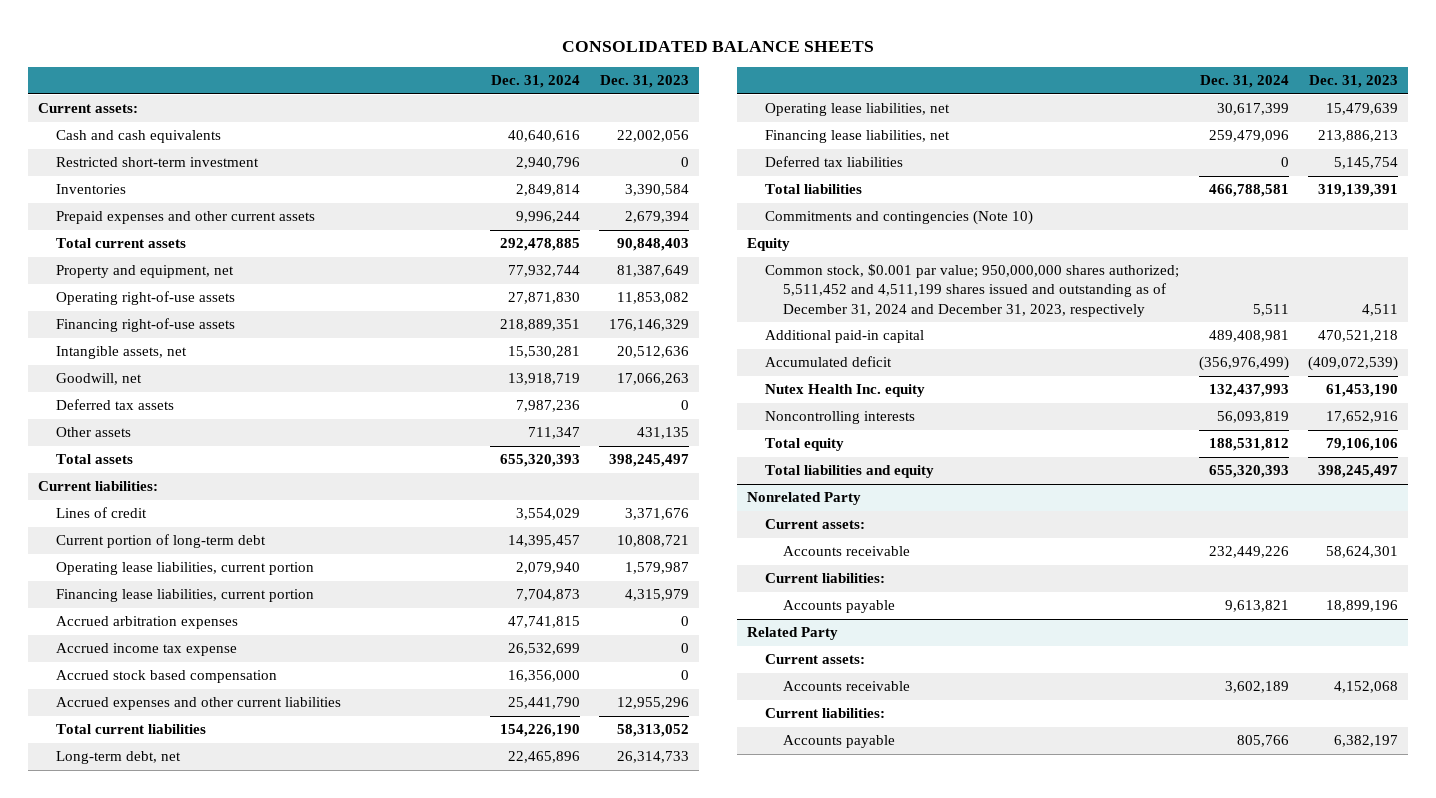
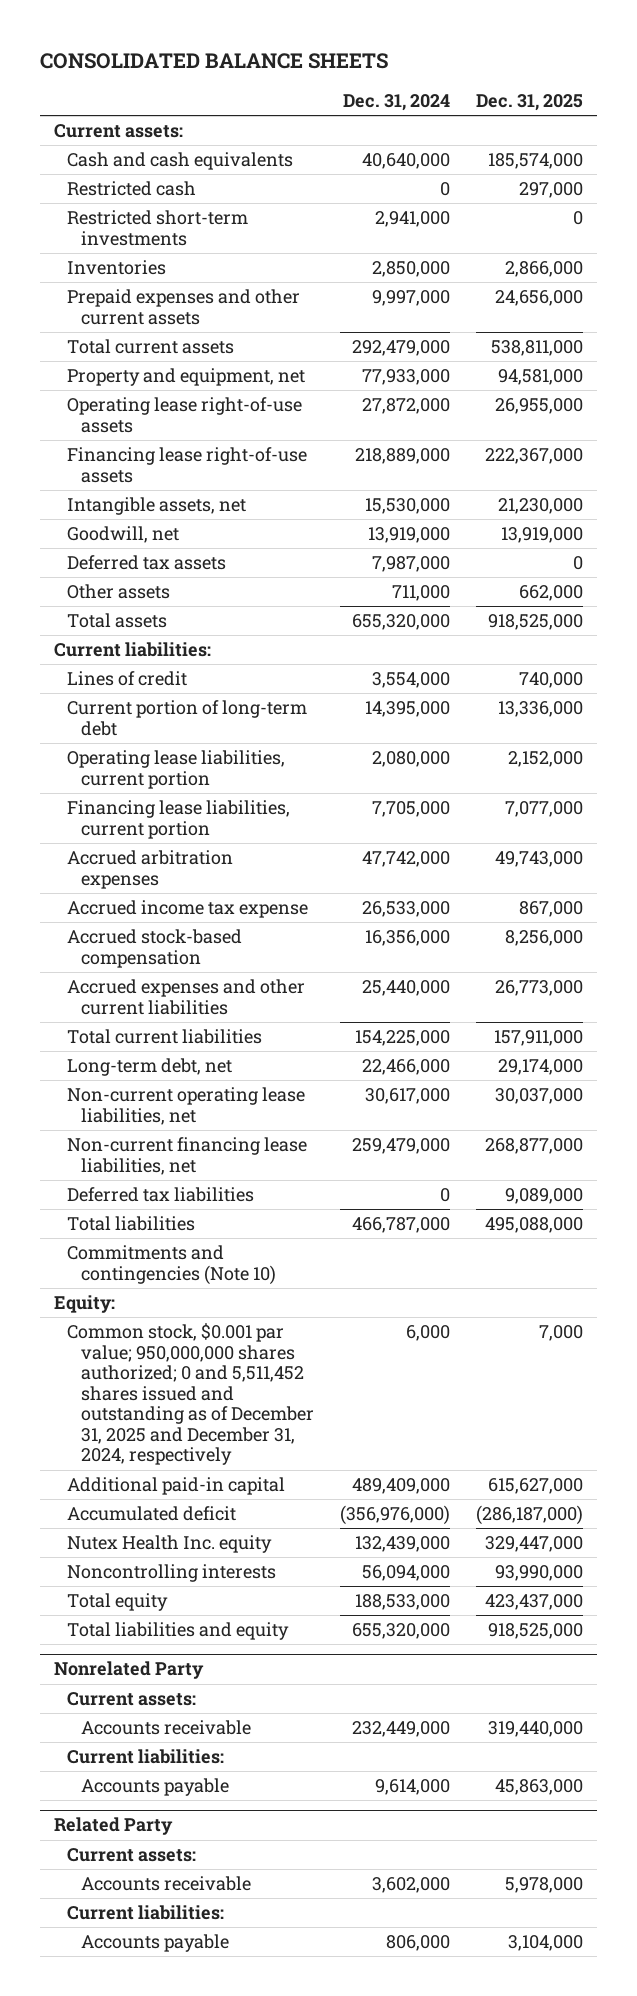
[600,75,690,89] Dec. 31, 2023 -> none
none -> [476,94,584,112] Dec. 31, 2025
[507,130,580,143] 40,640,616 -> [362,153,451,170] 40,640,000
none -> [67,181,197,197] Restricted cash
[55,157,259,168] Restricted short-term investment -> [67,210,249,246] Restricted short-term investments
[515,157,580,170] 2,940,796 -> [375,211,451,228] 2,941,000
[515,184,580,197] 2,849,814 -> [372,261,451,278] 2,850,000
[515,211,580,224] 9,996,244 -> [372,290,451,307] 9,997,000
[499,238,580,252] 292,478,885 -> [352,340,451,357] 292,479,000
[507,265,580,278] 77,932,744 -> [362,369,451,386] 77,933,000
[55,291,235,306] Operating right-of-use assets -> [67,397,303,433] Operating lease right-of-use assets
[507,292,580,305] 27,871,830 -> [362,398,451,415] 27,872,000
[55,318,235,333] Financing right-of-use assets -> [67,447,308,483] Financing lease right-of-use assets
[499,319,580,332] 218,889,351 -> [355,448,451,465] 218,889,000
[507,346,580,359] 15,530,281 -> [365,498,451,515] 15,530,000
[507,373,580,386] 13,918,719 -> [368,527,451,544] 13,919,000
[515,400,580,413] 7,987,236 -> [372,556,451,573] 7,987,000
[527,427,580,440] 711,347 -> [392,585,451,602] 711,000
[499,454,580,468] 655,320,393 -> [352,614,451,631] 655,320,000
[515,508,580,521] 3,554,029 -> [372,672,451,689] 3,554,000
[507,535,580,548] 14,395,457 -> [365,701,451,718] 14,395,000
[515,562,580,575] 2,079,940 -> [372,751,451,768] 2,080,000
[515,589,580,602] 7,704,873 -> [372,801,451,818] 7,705,000
[507,616,580,629] 47,741,815 -> [362,851,451,868] 47,742,000
[507,643,580,656] 26,532,699 -> [362,901,451,918] 26,533,000
[55,670,277,684] Accrued stock based compensation -> [67,929,243,968] Accrued stock-based compensation
[507,697,580,710] 25,441,790 -> [362,980,451,997] 25,440,000
[499,724,580,738] 154,226,190 -> [355,1030,451,1047] 154,225,000
[507,751,580,764] 22,465,896 -> [362,1059,451,1076] 22,466,000
[765,103,951,117] Operating lease liabilities, net -> [67,1087,306,1125] Non-current operating lease liabilities, net
[1216,103,1289,116] 30,617,399 -> [365,1088,451,1105] 30,617,000
[765,130,951,144] Financing lease liabilities, net -> [67,1137,308,1175] Non-current financing lease liabilities, net
[1208,130,1289,143] 259,479,096 -> [352,1138,451,1155] 259,479,000
[1208,184,1289,198] 466,788,581 -> [352,1217,451,1234] 466,787,000
[747,238,791,252] Equity -> [53,1295,115,1314] Equity:
[765,264,1180,317] Common stock, $0.001 par value; 950,000,000 shares authorized; 5,511,452 and 4,511,199 shares issued and outstanding as of December 31, 2024 and December 31, 2023, respectively -> [67,1323,315,1466] Common stock, $0.001 par value; 950,000,000 shares authorized; 0 and 5,511,452 shares issued and outstanding as of December 31, 2025 and December 31, 2024, respectively
[1252,303,1289,316] 5,511 -> [406,1325,451,1342] 6,000
[1208,330,1289,343] 489,408,981 -> [352,1478,451,1495] 489,409,000
[1198,356,1289,372] (356,976,499) -> [340,1505,451,1526] (356,976,000)
[1208,384,1289,398] 132,437,993 -> [355,1536,451,1553] 132,439,000
[1216,411,1289,424] 56,093,819 -> [362,1565,451,1582] 56,094,000
[1208,438,1289,452] 188,531,812 -> [355,1594,451,1611] 188,533,000
[1208,465,1289,479] 655,320,393 -> [352,1623,451,1640] 655,320,000
[1208,546,1289,559] 232,449,226 -> [352,1721,451,1738] 232,449,000
[1224,600,1289,613] 9,613,821 -> [375,1779,451,1796] 9,614,000
[1224,681,1289,694] 3,602,189 -> [372,1877,451,1894] 3,602,000
[1236,735,1289,748] 805,766 -> [386,1935,451,1952] 806,000

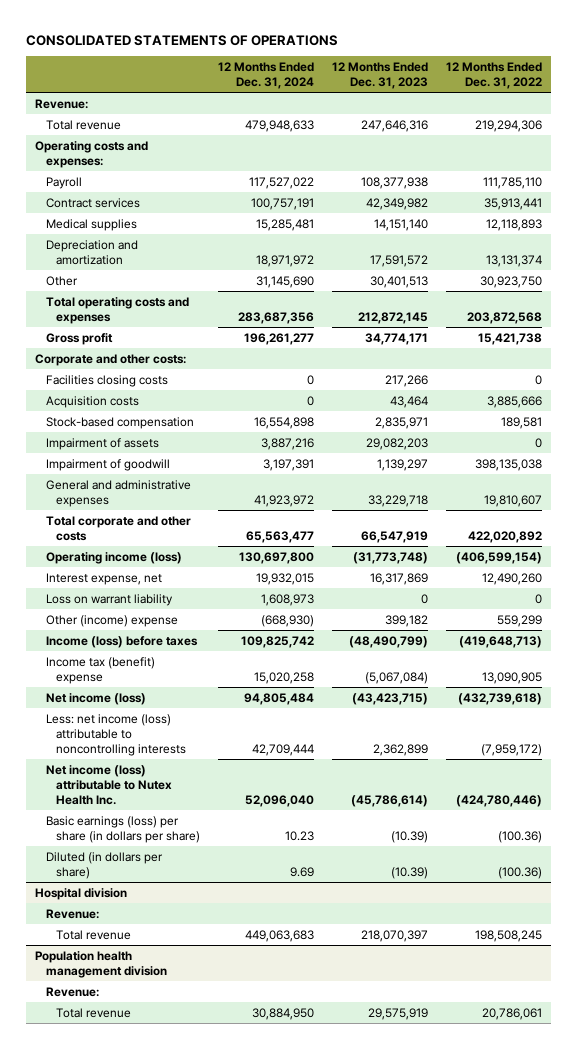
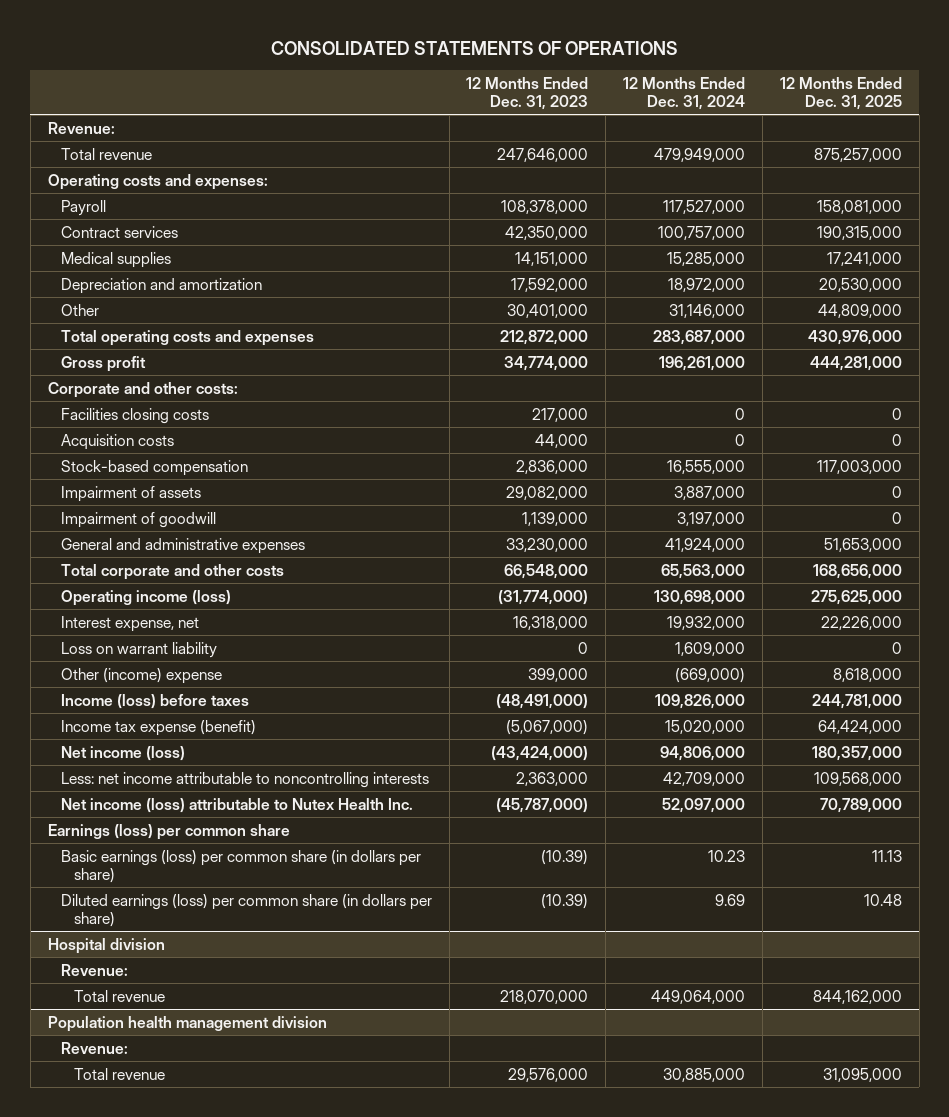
[445,61,542,89] 12 Months Ended Dec. 31, 2022 -> none
none -> [779,76,902,110] 12 Months Ended Dec. 31, 2025
[245,119,315,132] 479,948,633 -> [654,147,746,162] 479,949,000
[361,119,429,132] 247,646,316 -> [497,147,589,162] 247,646,000
[249,176,315,189] 117,527,022 -> [663,199,746,214] 117,527,000
[361,176,429,189] 108,377,938 -> [501,199,589,214] 108,378,000
[251,197,315,210] 100,757,191 -> [658,225,746,240] 100,757,000
[366,197,429,210] 42,349,982 -> [505,225,589,240] 42,350,000
[256,218,315,231] 15,285,481 -> [667,251,746,266] 15,285,000
[374,218,429,231] 14,151,140 -> [515,251,589,266] 14,151,000
[256,254,315,267] 18,971,972 -> [668,277,746,292] 18,972,000
[370,254,429,267] 17,591,572 -> [511,277,589,292] 17,592,000
[256,275,315,288] 31,145,690 -> [669,303,746,318] 31,146,000
[370,275,429,288] 30,401,513 -> [507,303,589,318] 30,401,000
[238,311,315,324] 283,687,356 -> [653,329,746,345] 283,687,000
[358,311,429,324] 212,872,145 -> [500,329,589,345] 212,872,000
[244,332,315,345] 196,261,277 -> [659,355,746,371] 196,261,000
[365,332,429,345] 34,774,171 -> [504,355,589,371] 34,774,000
[385,374,429,387] 217,266 -> [532,407,589,422] 217,000
[390,395,429,408] 43,464 -> [535,433,589,448] 44,000
[254,416,315,429] 16,554,898 -> [667,459,746,474] 16,555,000
[375,416,429,429] 2,835,971 -> [516,459,589,474] 2,836,000
[261,437,315,450] 3,887,216 -> [674,485,746,500] 3,887,000
[366,437,429,450] 29,082,203 -> [506,485,589,500] 29,082,000
[263,458,315,471] 3,197,391 -> [677,511,746,526] 3,197,000
[377,458,429,471] 1,139,297 -> [522,511,589,526] 1,139,000
[254,494,315,507] 41,923,972 -> [665,537,746,552] 41,924,000
[368,494,429,507] 33,229,718 -> [506,537,589,552] 33,230,000
[246,530,315,543] 65,563,477 -> [661,563,746,579] 65,563,000
[361,530,429,543] 66,547,919 -> [504,563,589,579] 66,548,000
[239,551,315,564] 130,697,800 -> [654,589,746,605] 130,698,000
[353,551,429,564] (31,773,748) -> [498,589,589,605] (31,774,000)
[256,572,315,585] 19,932,015 -> [667,615,746,630] 19,932,000
[370,572,429,585] 16,317,869 -> [513,615,589,630] 16,318,000
[261,593,315,606] 1,608,973 -> [675,641,746,656] 1,609,000
[261,614,315,627] (668,930) -> [675,667,746,683] (669,000)
[385,614,429,627] 399,182 -> [528,667,589,682] 399,000
[241,635,315,648] 109,825,742 -> [655,693,746,709] 109,826,000
[349,635,429,648] (48,490,799) -> [496,693,589,709] (48,491,000)
[45,656,155,684] Income tax (benefit) expense -> [60,719,256,736] Income tax expense (benefit)
[254,671,315,684] 15,020,258 -> [665,719,746,734] 15,020,000
[365,671,429,684] (5,067,084) -> [506,719,589,735] (5,067,000)
[244,692,315,705] 94,805,484 -> [660,745,746,761] 94,806,000
[352,692,429,705] (43,423,715) -> [491,745,589,761] (43,424,000)
[45,713,187,756] Less: net income (loss) attributable to noncontrolling interests -> [60,771,429,788] Less: net income attributable to noncontrolling interests
[252,743,315,756] 42,709,444 -> [663,771,746,786] 42,709,000
[373,743,429,756] 2,362,899 -> [516,771,589,786] 2,363,000
[245,794,315,807] 52,096,040 -> [662,797,746,813] 52,097,000
[351,794,429,807] (45,786,614) -> [496,797,589,813] (45,787,000)
none -> [47,823,290,840] Earnings (loss) per common share
[45,815,201,843] Basic earnings (loss) per share (in dollars per share) -> [60,849,421,883] Basic earnings (loss) per common share (in dollars per share)
[45,851,163,879] Diluted (in dollars per share) -> [60,893,432,927] Diluted earnings (loss) per common share (in dollars per share)
[245,929,315,942] 449,063,683 -> [651,989,746,1004] 449,064,000
[361,929,429,942] 218,070,397 -> [500,989,589,1004] 218,070,000
[252,1007,315,1020] 30,884,950 -> [663,1067,746,1082] 30,885,000
[368,1007,429,1020] 29,575,919 -> [508,1067,589,1082] 29,576,000

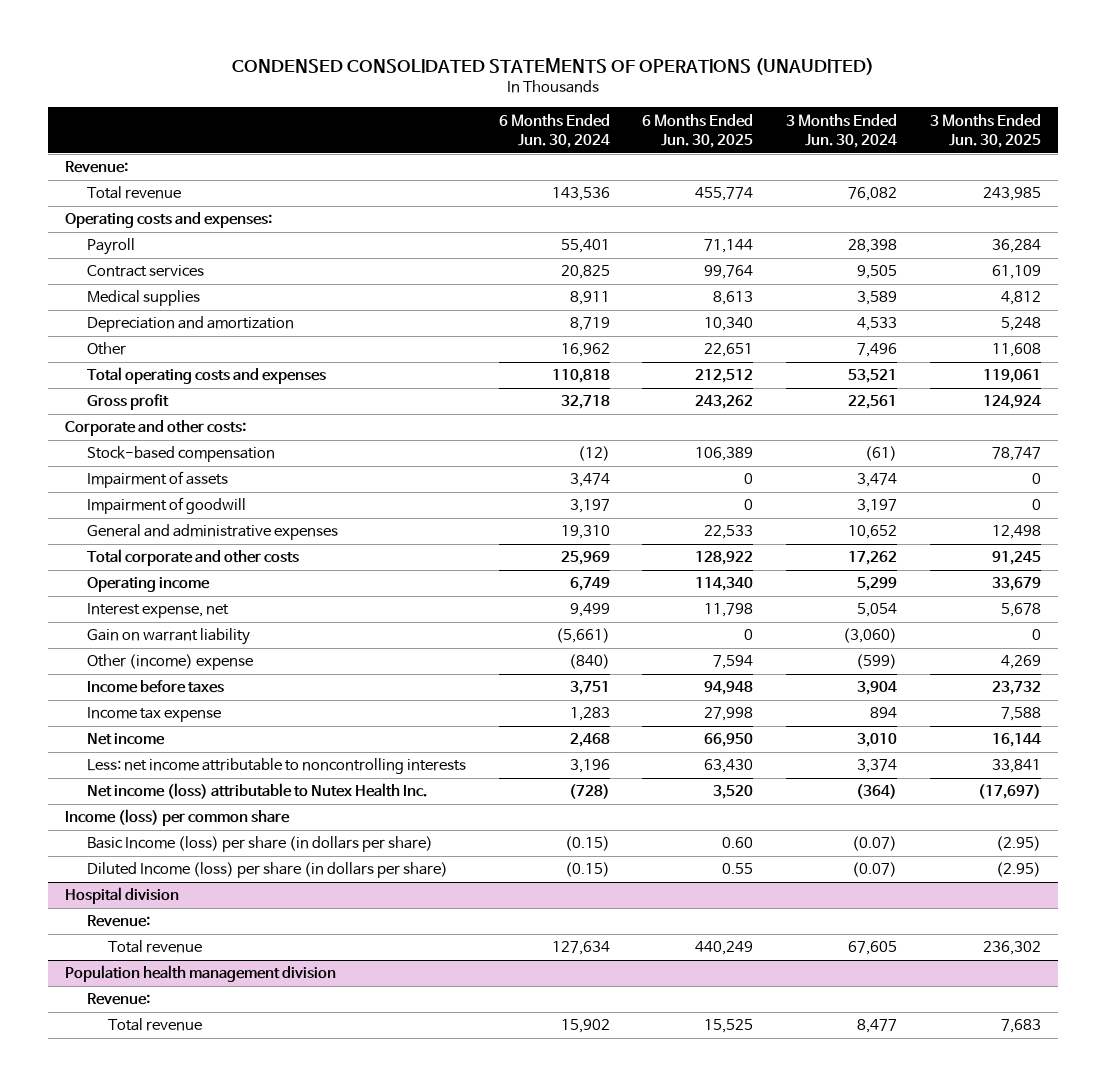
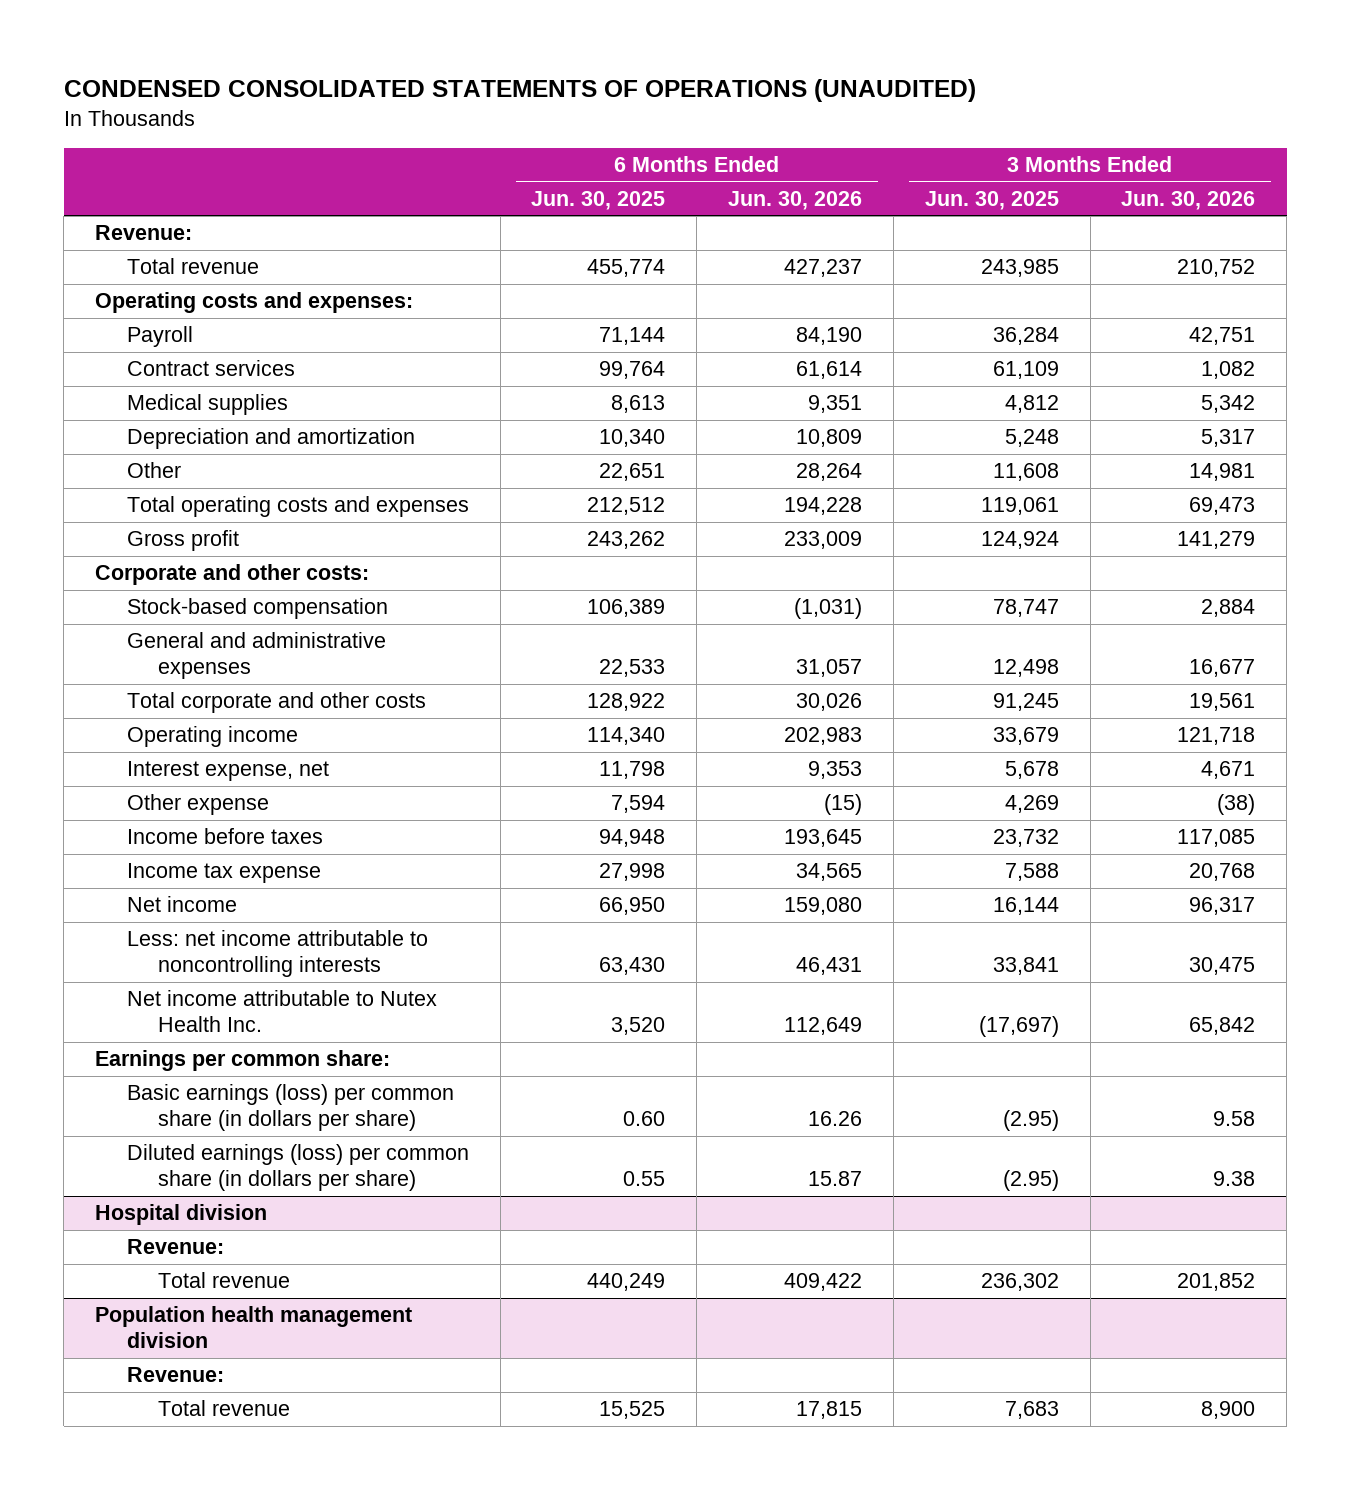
[498,113,610,148] 6 Months Ended Jun. 30, 2024 -> none
[786,113,898,148] 3 Months Ended Jun. 30, 2024 -> none
none -> [728,190,863,210] Jun. 30, 2026
none -> [1121,190,1256,210] Jun. 30, 2026
[86,471,228,489] Impairment of assets -> none
[86,497,246,515] Impairment of goodwill -> none
[86,628,250,646] Gain on warrant liability -> none
[86,654,253,671] Other (income) expense -> [126,794,269,816] Other expense
[86,783,427,800] Net income (loss) attributable to Nutex Health Inc. -> [126,990,437,1033] Net income attributable to Nutex Health Inc.
[64,809,290,827] Income (loss) per common share -> [95,1050,391,1072] Earnings per common share:
[86,836,433,853] Basic Income (loss) per share (in dollars per share) -> [126,1084,454,1132] Basic earnings (loss) per common share (in dollars per share)
[86,862,448,879] Diluted Income (loss) per share (in dollars per share) -> [126,1144,469,1192] Diluted earnings (loss) per common share (in dollars per share)

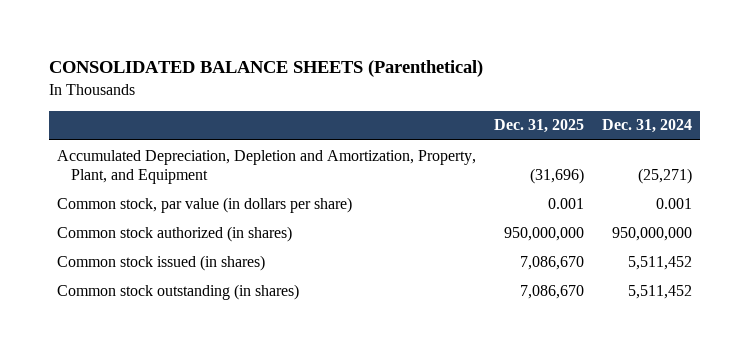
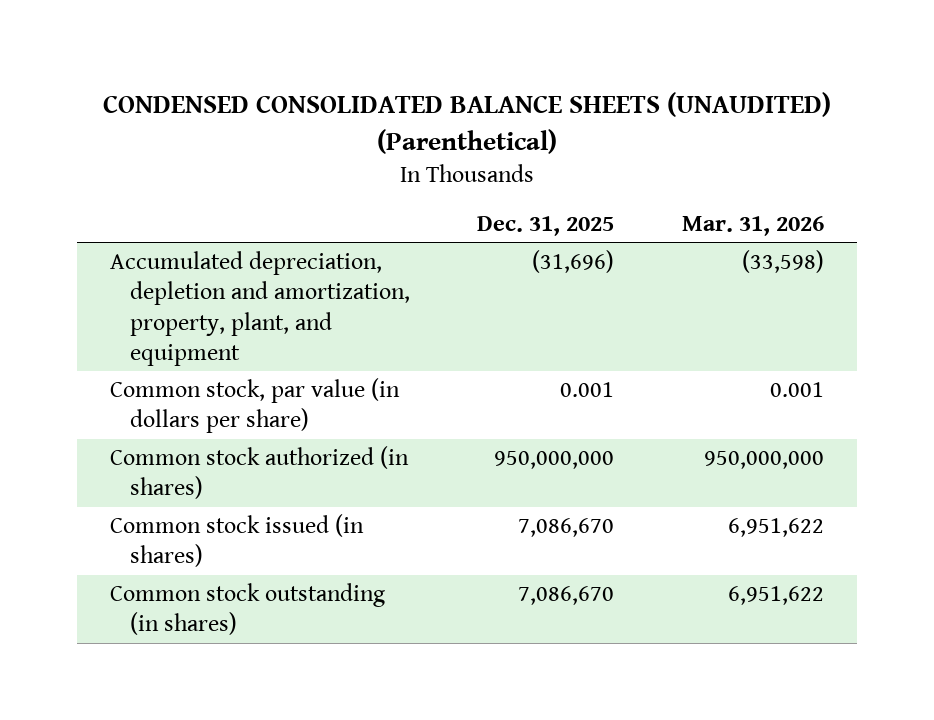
[48,60,483,78] CONSOLIDATED BALANCE SHEETS (Parenthetical) -> [103,92,832,154] CONDENSED CONSOLIDATED BALANCE SHEETS (UNAUDITED) (Parenthetical)
[601,119,692,134] Dec. 31, 2024 -> none
none -> [681,215,824,236] Mar. 31, 2026
[57,149,477,184] Accumulated Depreciation, Depletion and Amortization, Property, Plant, and Equipment -> [110,250,411,367] Accumulated depreciation, depletion and amortization, property, plant, and equipment

